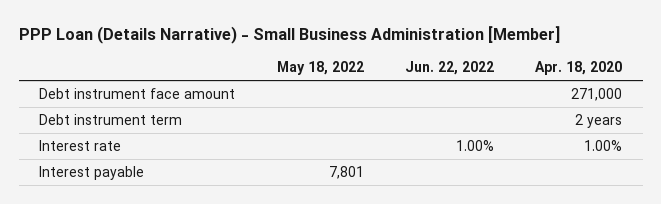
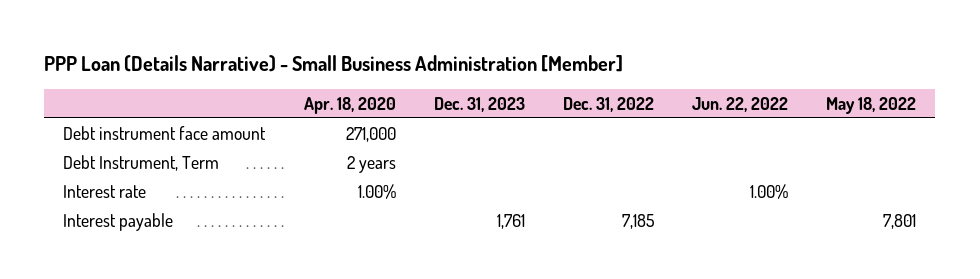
none -> [433,96,525,112] Dec. 31, 2023
none -> [562,96,654,112] Dec. 31, 2022
[39,113,183,125] Debt instrument term -> [63,154,220,171] Debt Instrument, Term

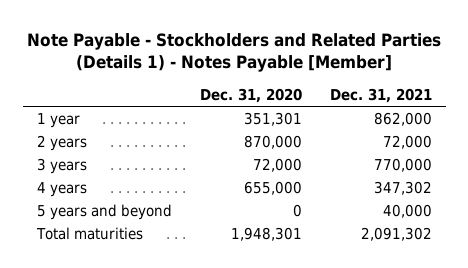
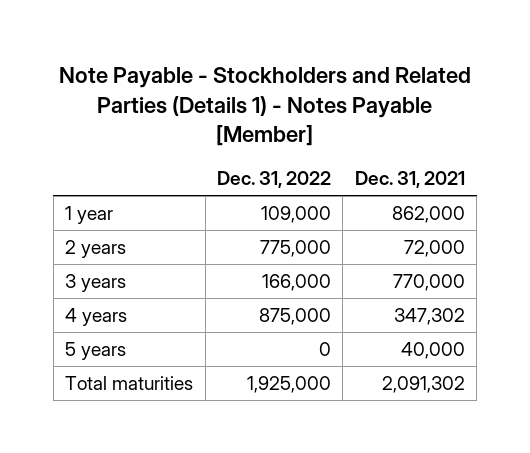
[199,87,302,103] Dec. 31, 2020 -> none
none -> [216,171,331,189] Dec. 31, 2022
[36,203,172,220] 5 years and beyond -> [65,341,127,360] 5 years

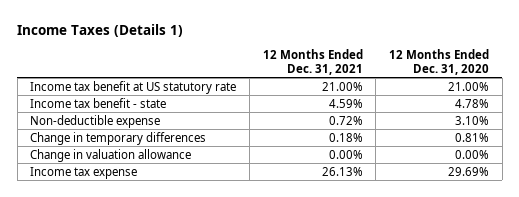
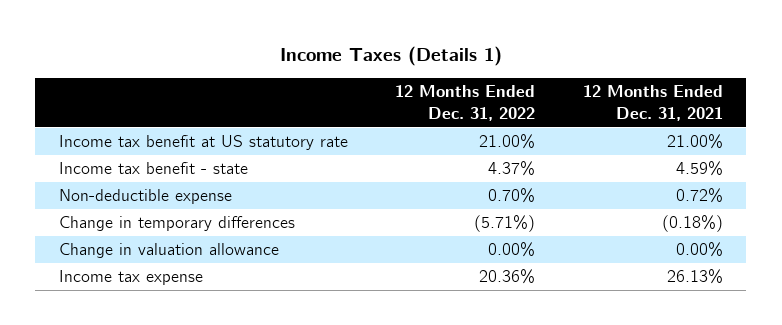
[389,49,490,75] 12 Months Ended Dec. 31, 2020 -> none
none -> [395,85,536,121] 12 Months Ended Dec. 31, 2022
[328,132,363,142] 0.18% -> [661,215,723,233] (0.18%)

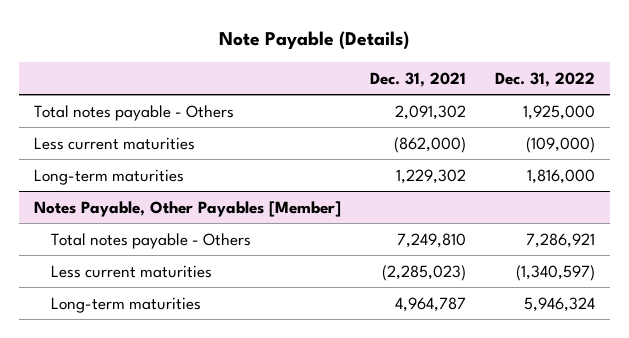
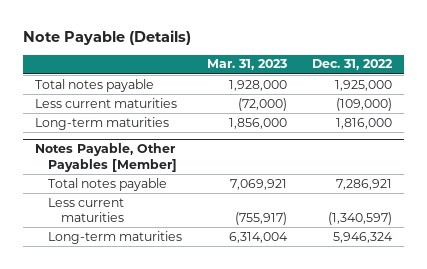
[369,71,466,87] Dec. 31, 2021 -> none
none -> [206,59,287,71] Mar. 31, 2023
[33,104,234,121] Total notes payable - Others -> [35,78,155,92] Total notes payable
[51,232,252,249] Total notes payable - Others -> [47,177,167,191] Total notes payable

